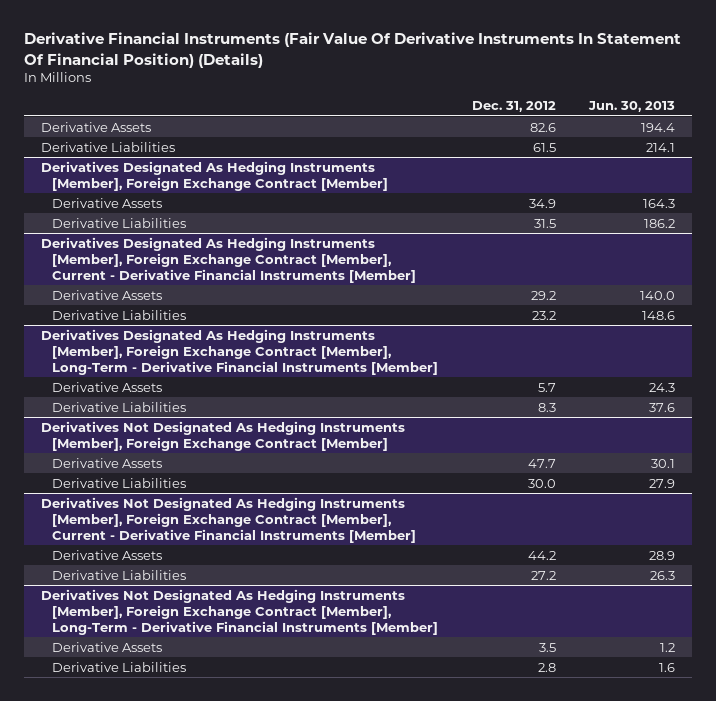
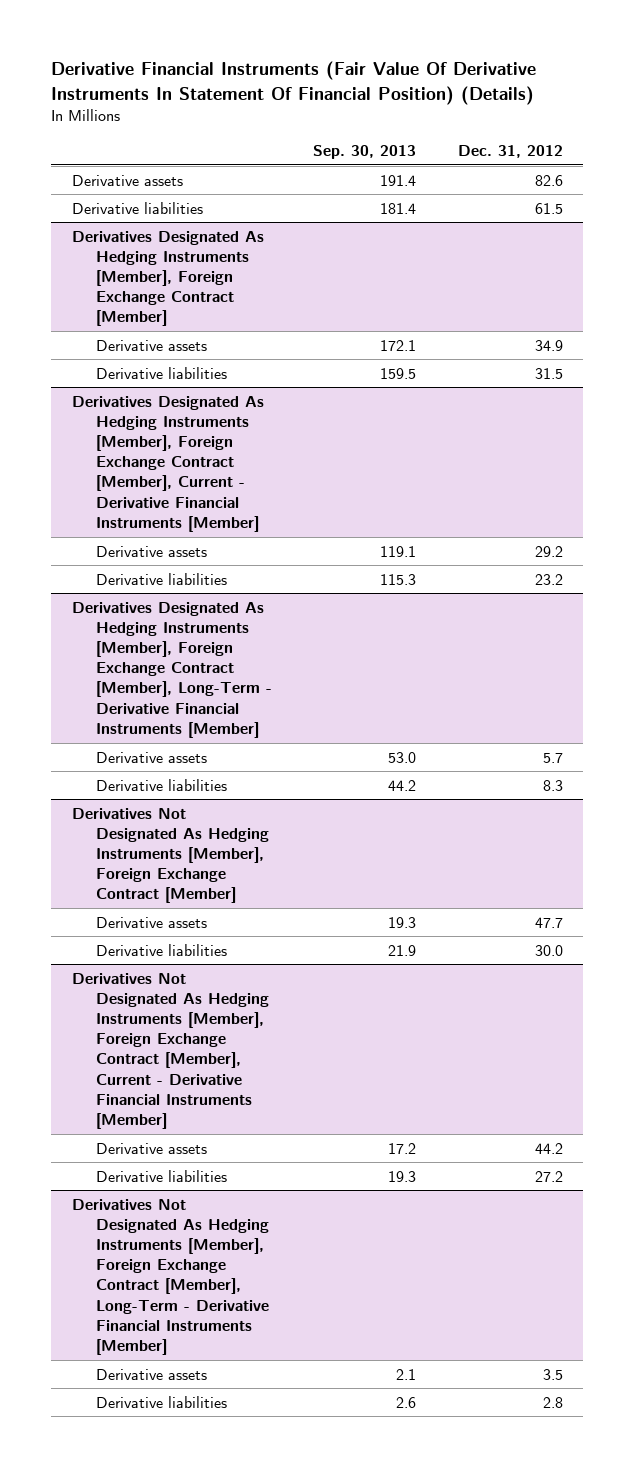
[588,101,676,113] Jun. 30, 2013 -> none
none -> [313,144,417,159] Sep. 30, 2013
[40,121,151,132] Derivative Assets -> [71,174,183,186] Derivative assets
[40,141,175,152] Derivative Liabilities -> [71,201,203,214] Derivative liabilities
[51,197,162,208] Derivative Assets -> [96,339,208,351] Derivative assets
[51,217,186,228] Derivative Liabilities -> [96,366,228,379] Derivative liabilities
[51,289,162,300] Derivative Assets -> [96,545,208,557] Derivative assets
[51,309,186,320] Derivative Liabilities -> [96,572,228,585] Derivative liabilities
[51,381,162,392] Derivative Assets -> [96,751,208,763] Derivative assets
[51,401,186,412] Derivative Liabilities -> [96,778,228,791] Derivative liabilities
[51,457,162,468] Derivative Assets -> [96,916,208,928] Derivative assets
[51,477,186,488] Derivative Liabilities -> [96,943,228,956] Derivative liabilities
[51,549,162,560] Derivative Assets -> [96,1142,208,1154] Derivative assets
[51,569,186,580] Derivative Liabilities -> [96,1169,228,1182] Derivative liabilities
[51,641,162,652] Derivative Assets -> [96,1368,208,1380] Derivative assets
[51,661,186,672] Derivative Liabilities -> [96,1395,228,1408] Derivative liabilities

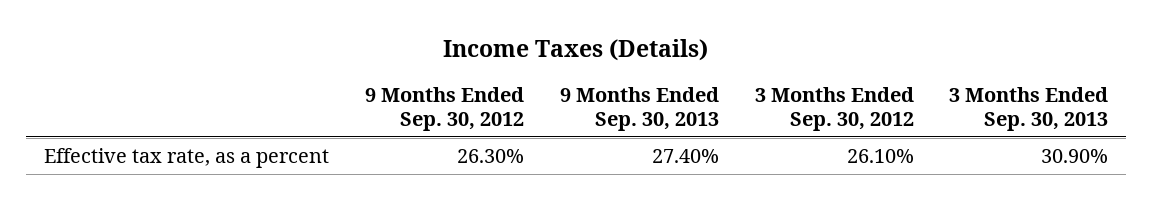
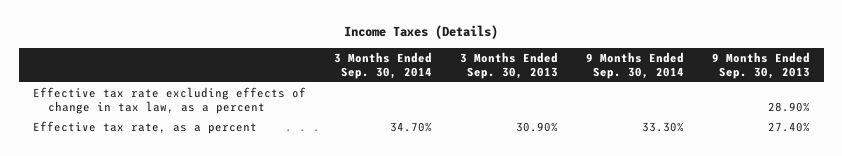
[364,86,524,131] 9 Months Ended Sep. 30, 2012 -> none
[754,86,914,131] 3 Months Ended Sep. 30, 2012 -> none
none -> [333,51,432,79] 3 Months Ended Sep. 30, 2014
none -> [585,51,684,79] 9 Months Ended Sep. 30, 2014
none -> [32,86,306,114] Effective tax rate excluding effects of change in tax law, as a percent

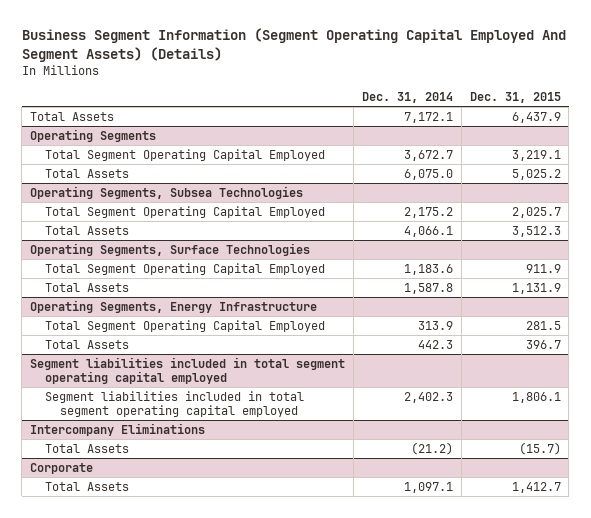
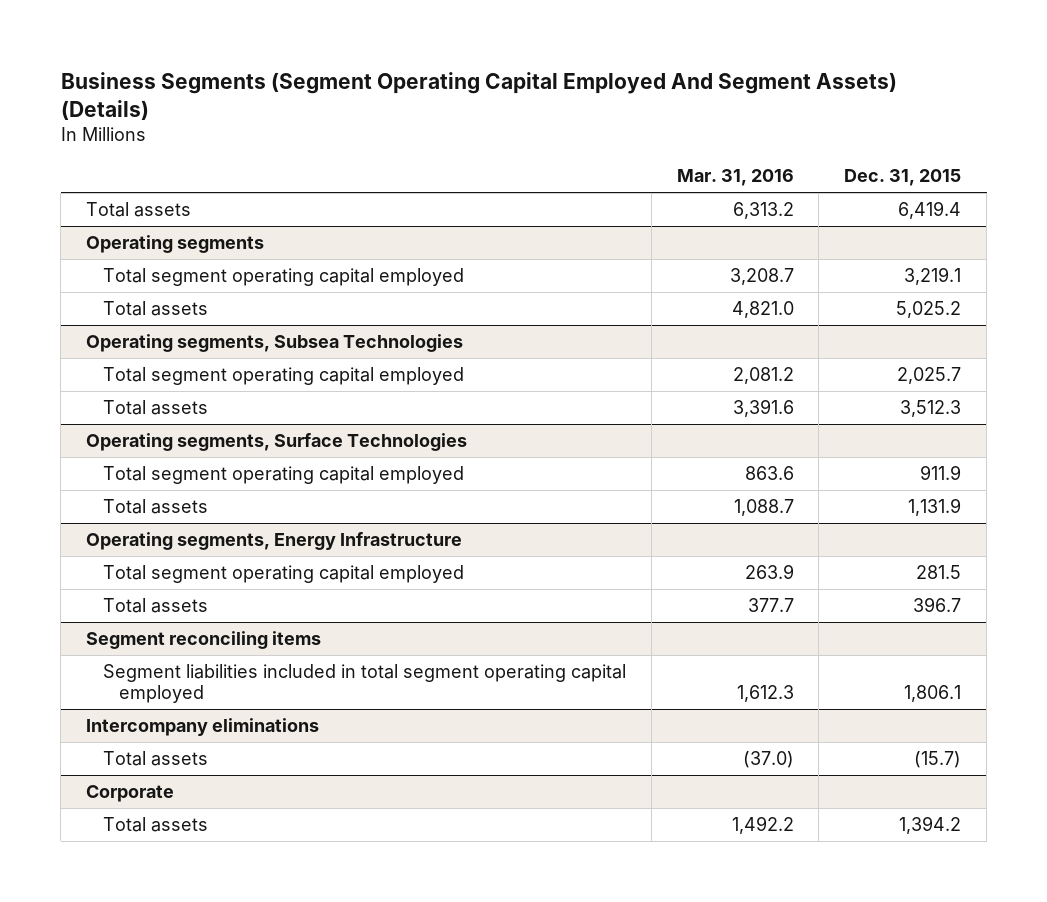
[21,28,566,62] Business Segment Information (Segment Operating Capital Employed And Segment Assets) (Details) -> [60,71,897,120] Business Segments (Segment Operating Capital Employed And Segment Assets) (Details)
[361,91,453,103] Dec. 31, 2014 -> none
none -> [676,169,794,187] Mar. 31, 2016
[30,112,115,122] Total Assets -> [86,201,192,217] Total assets
[511,112,561,124] 6,437.9 -> [898,200,962,219] 6,419.4
[30,129,157,143] Operating Segments -> [86,234,265,253] Operating segments
[45,149,326,162] Total Segment Operating Capital Employed -> [102,267,464,286] Total segment operating capital employed
[45,169,130,179] Total Assets -> [102,300,208,316] Total assets
[30,186,304,200] Operating Segments, Subsea Technologies -> [86,333,464,352] Operating segments, Subsea Technologies
[45,206,326,219] Total Segment Operating Capital Employed -> [102,366,464,385] Total segment operating capital employed
[45,226,130,236] Total Assets -> [102,399,208,415] Total assets
[30,243,311,257] Operating Segments, Surface Technologies -> [86,432,468,451] Operating segments, Surface Technologies
[45,263,326,276] Total Segment Operating Capital Employed -> [102,465,464,484] Total segment operating capital employed
[45,283,130,293] Total Assets -> [102,498,208,514] Total assets
[30,300,318,314] Operating Segments, Energy Infrastructure -> [86,531,463,550] Operating segments, Energy Infrastructure
[45,320,326,333] Total Segment Operating Capital Employed -> [102,564,464,583] Total segment operating capital employed
[45,340,130,350] Total Assets -> [102,597,208,613] Total assets
[30,357,346,384] Segment liabilities included in total segment operating capital employed -> [86,630,322,649] Segment reconciling items
[30,423,206,437] Intercompany Eliminations -> [86,717,320,736] Intercompany eliminations
[45,444,130,454] Total Assets -> [102,750,208,766] Total assets
[45,482,130,492] Total Assets -> [102,816,208,832] Total assets
[511,482,561,494] 1,412.7 -> [899,815,962,834] 1,394.2

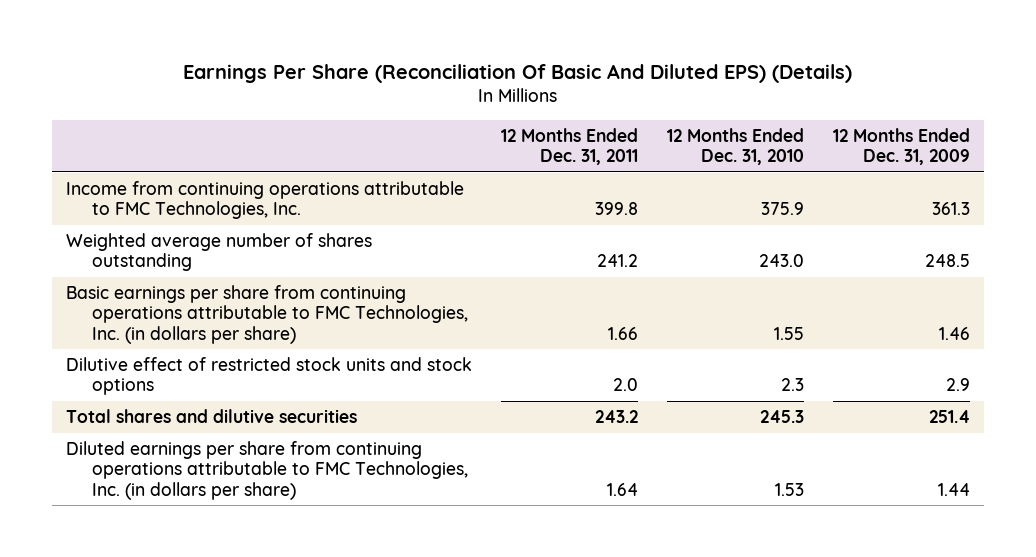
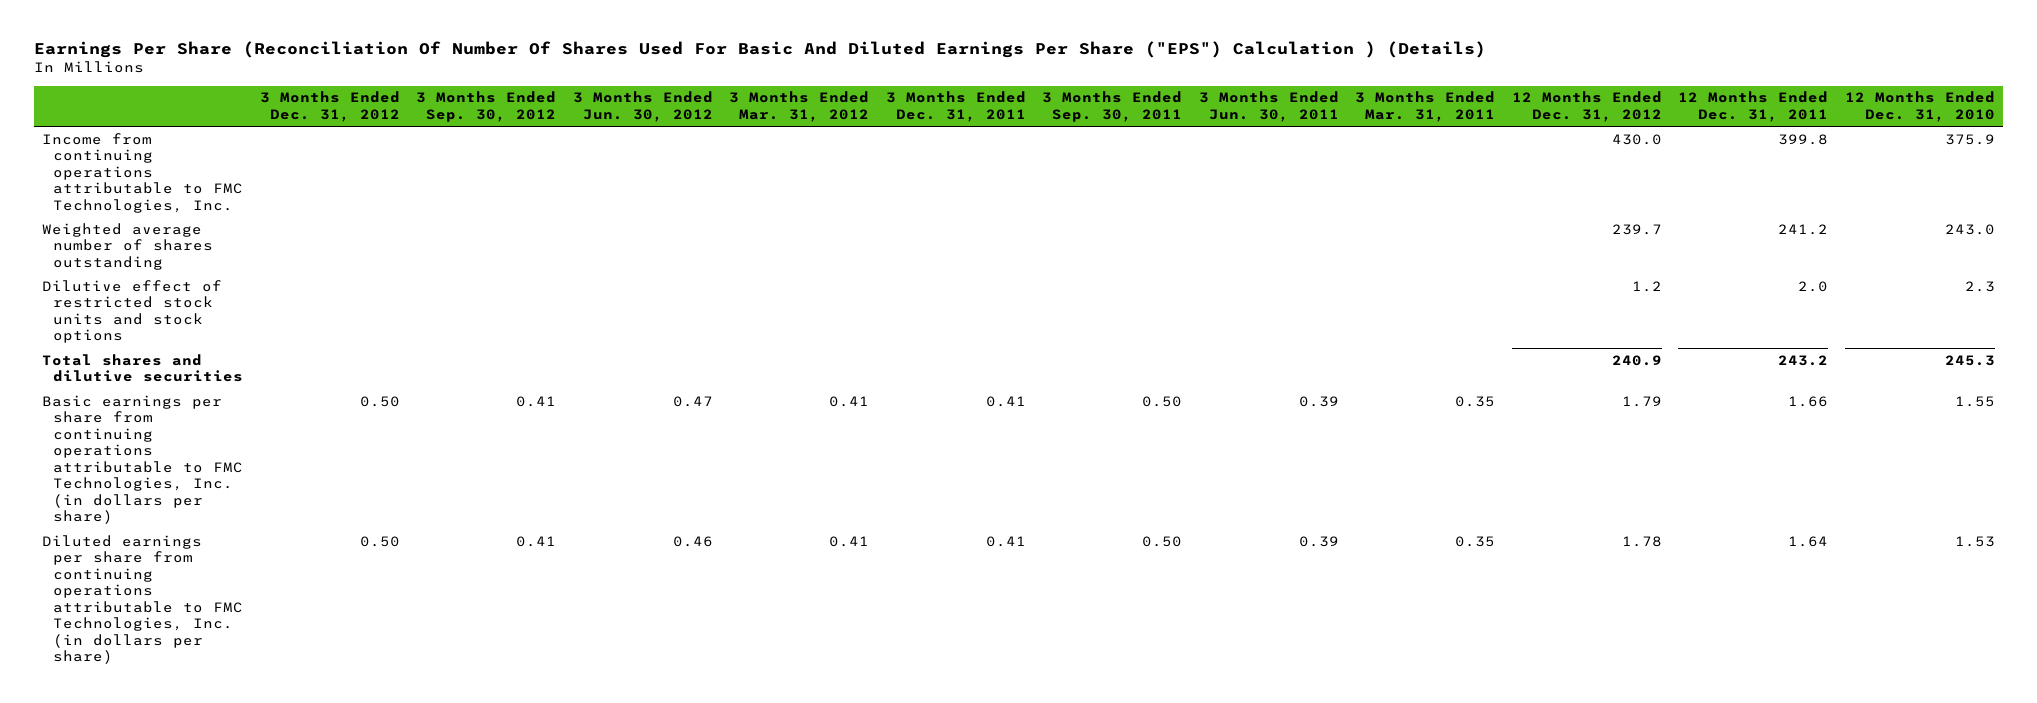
[183,63,853,83] Earnings Per Share (Reconciliation Of Basic And Diluted EPS) (Details) -> [33,41,1486,59] Earnings Per Share (Reconciliation Of Number Of Shares Used For Basic And Diluted Earnings Per Share ("EPS") Calculation ) (Details)
[832,127,970,166] 12 Months Ended Dec. 31, 2009 -> none
none -> [259,91,400,122] 3 Months Ended Dec. 31, 2012
none -> [416,91,557,122] 3 Months Ended Sep. 30, 2012
none -> [572,91,713,122] 3 Months Ended Jun. 30, 2012
none -> [729,91,870,122] 3 Months Ended Mar. 31, 2012
none -> [885,91,1026,122] 3 Months Ended Dec. 31, 2011
none -> [1042,91,1183,122] 3 Months Ended Sep. 30, 2011
none -> [1198,91,1339,122] 3 Months Ended Jun. 30, 2011
none -> [1355,91,1496,122] 3 Months Ended Mar. 31, 2011
none -> [1511,91,1662,122] 12 Months Ended Dec. 31, 2012
[66,285,468,344] Basic earnings per share from continuing operations attributable to FMC Technologies, Inc. (in dollars per share) -> [41,394,244,525] Basic earnings per share from continuing operations attributable to FMC Technologies, Inc. (in dollars per share)

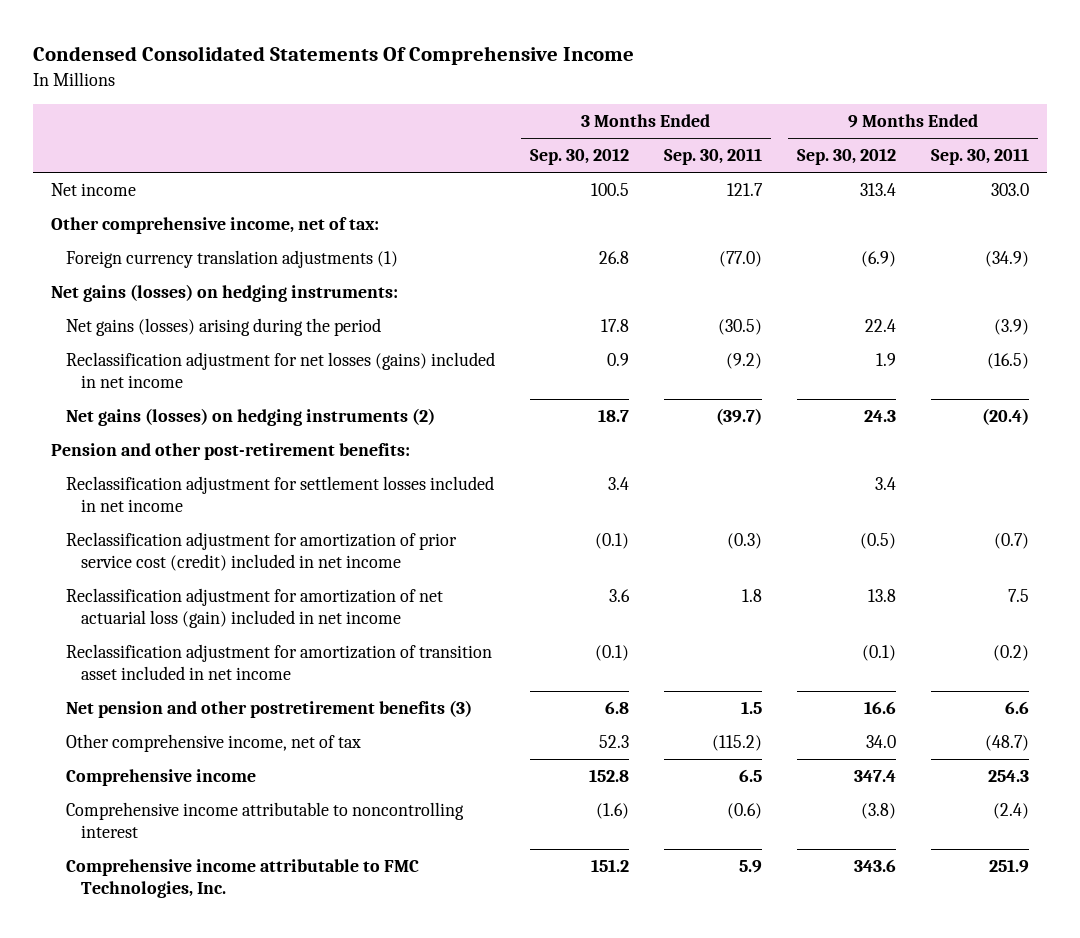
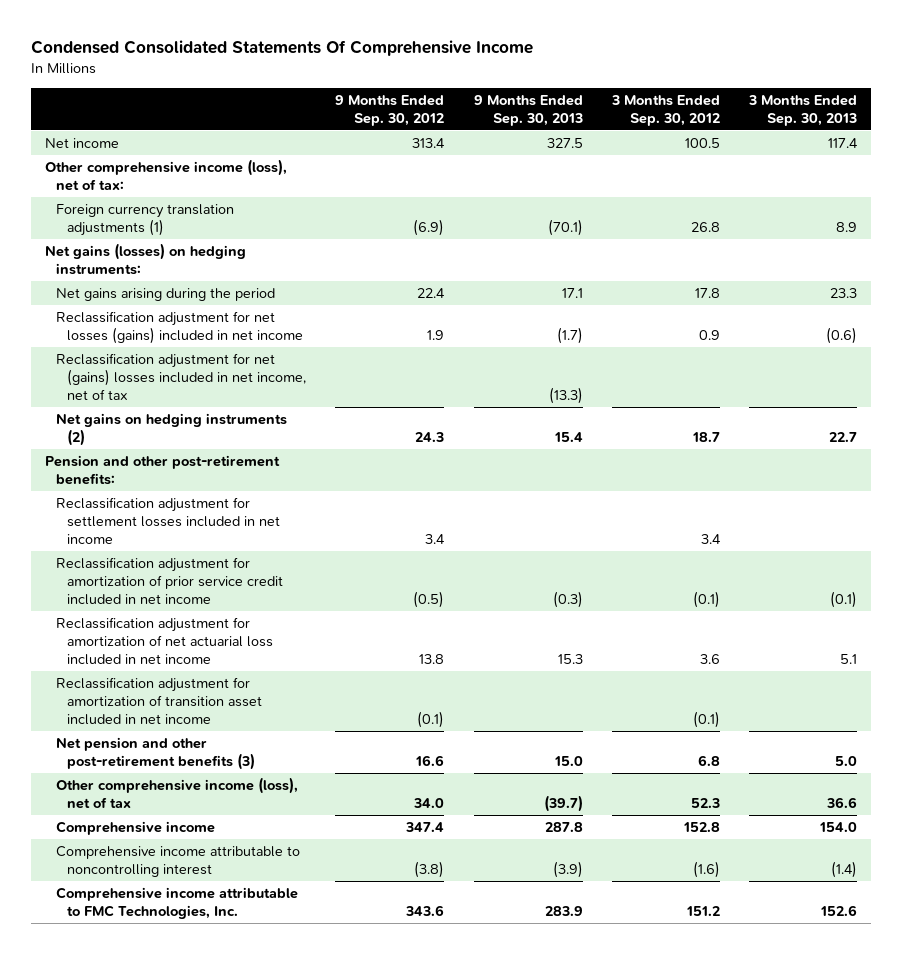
[664,148,763,166] Sep. 30, 2011 -> none
[931,148,1030,166] Sep. 30, 2011 -> none
none -> [473,94,583,126] 9 Months Ended Sep. 30, 2013
none -> [747,94,857,126] 3 Months Ended Sep. 30, 2013
[50,217,379,235] Other comprehensive income, net of tax: -> [45,159,288,191] Other comprehensive income (loss), net of tax:
[65,318,381,337] Net gains (losses) arising during the period -> [56,288,276,302] Net gains arising during the period
none -> [56,353,307,400] Reclassification adjustment for net (gains) losses included in net income, net of tax
[65,408,435,427] Net gains (losses) on hedging instruments (2) -> [56,413,288,446] Net gains on hedging instruments (2)
[65,532,457,571] Reclassification adjustment for amortization of prior service cost (credit) included in net income -> [56,557,284,605] Reclassification adjustment for amortization of prior service credit included in net income
[65,588,443,628] Reclassification adjustment for amortization of net actuarial loss (gain) included in net income -> [56,617,274,665] Reclassification adjustment for amortization of net actuarial loss included in net income
[65,700,472,719] Net pension and other postretirement benefits (3) -> [56,737,256,770] Net pension and other post-retirement benefits (3)
[65,734,361,753] Other comprehensive income, net of tax -> [56,777,299,809] Other comprehensive income (loss), net of tax

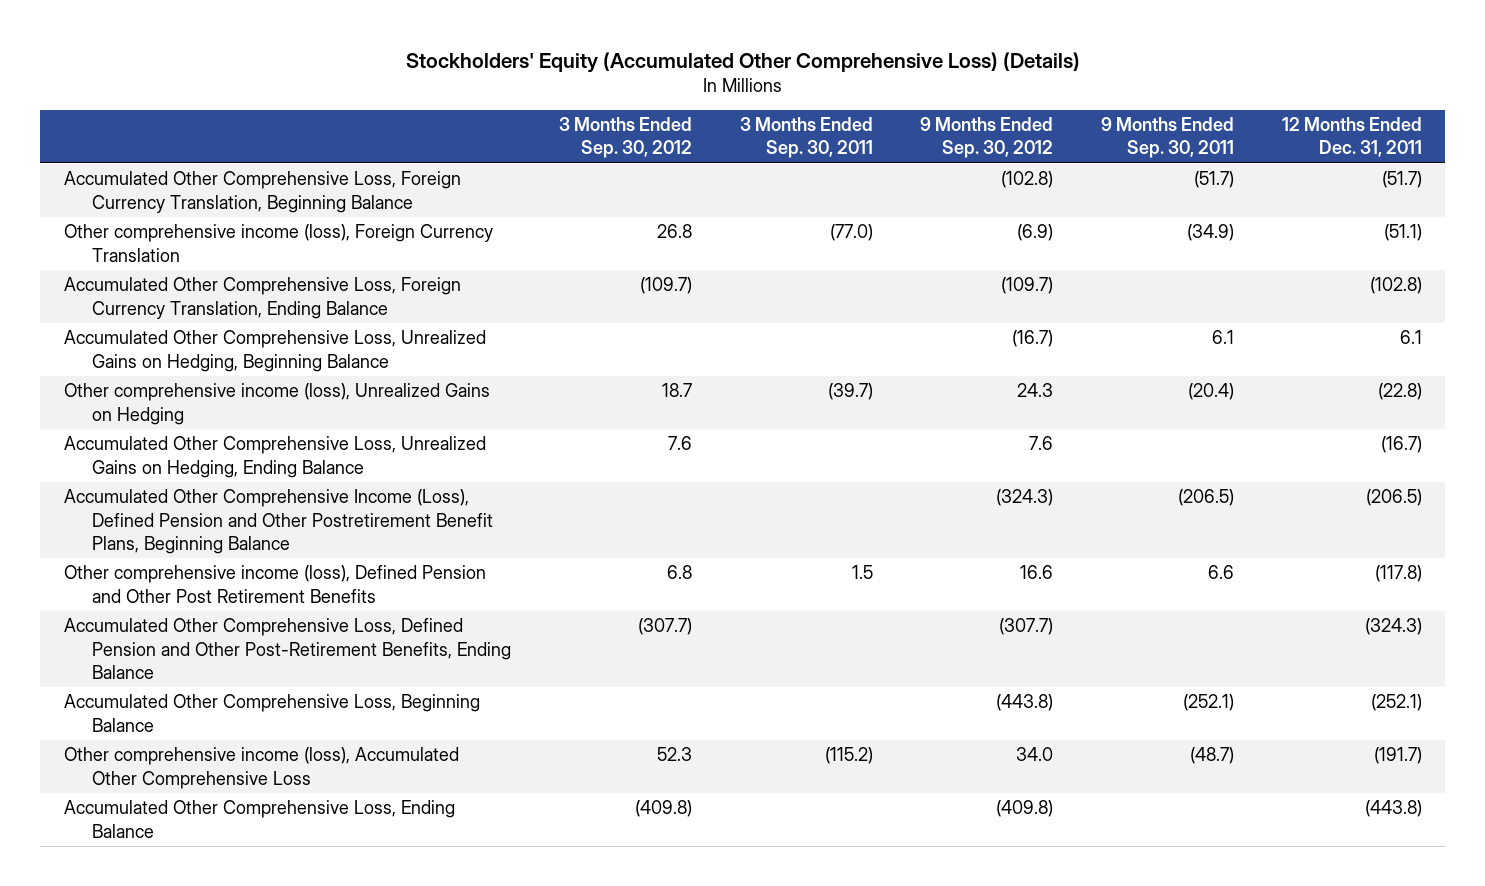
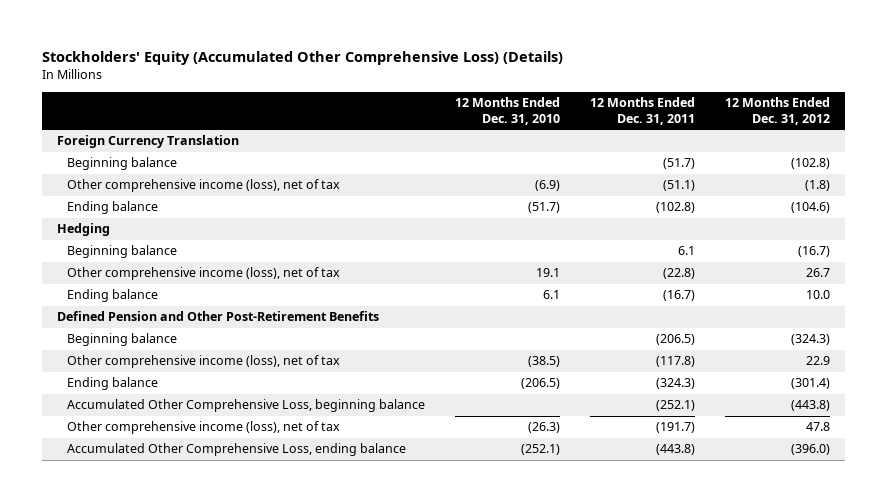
[558,117,692,159] 3 Months Ended Sep. 30, 2012 -> none
[739,117,873,159] 3 Months Ended Sep. 30, 2011 -> none
[920,117,1054,159] 9 Months Ended Sep. 30, 2012 -> none
[1100,117,1234,159] 9 Months Ended Sep. 30, 2011 -> none
none -> [455,96,561,125] 12 Months Ended Dec. 31, 2010
none -> [725,96,831,125] 12 Months Ended Dec. 31, 2012
none -> [57,135,240,149] Foreign Currency Translation
[63,171,461,213] Accumulated Other Comprehensive Loss, Foreign Currency Translation, Beginning Balance -> [67,157,178,171] Beginning balance
[63,224,493,262] Other comprehensive income (loss), Foreign Currency Translation -> [67,179,341,193] Other comprehensive income (loss), net of tax
[63,277,461,319] Accumulated Other Comprehensive Loss, Foreign Currency Translation, Ending Balance -> [67,201,159,215] Ending balance
none -> [57,223,111,237] Hedging
[63,330,486,372] Accumulated Other Comprehensive Loss, Unrealized Gains on Hedging, Beginning Balance -> [67,245,178,259] Beginning balance
[63,383,490,425] Other comprehensive income (loss), Unrealized Gains on Hedging -> [67,267,341,281] Other comprehensive income (loss), net of tax
[63,436,486,478] Accumulated Other Comprehensive Loss, Unrealized Gains on Hedging, Ending Balance -> [67,289,159,303] Ending balance
none -> [57,311,380,322] Defined Pension and Other Post-Retirement Benefits
[63,489,494,554] Accumulated Other Comprehensive Income (Loss), Defined Pension and Other Postretirement Benefit Plans, Beginning Balance -> [67,333,178,347] Beginning balance
[63,565,486,603] Other comprehensive income (loss), Defined Pension and Other Post Retirement Benefits -> [67,355,341,369] Other comprehensive income (loss), net of tax
[63,618,512,679] Accumulated Other Comprehensive Loss, Defined Pension and Other Post-Retirement Benefits, Ending Balance -> [67,377,159,391] Ending balance
[63,694,480,732] Accumulated Other Comprehensive Loss, Beginning Balance -> [67,399,426,413] Accumulated Other Comprehensive Loss, beginning balance
[63,747,459,789] Other comprehensive income (loss), Accumulated Other Comprehensive Loss -> [67,421,341,435] Other comprehensive income (loss), net of tax
[63,800,455,838] Accumulated Other Comprehensive Loss, Ending Balance -> [67,443,407,457] Accumulated Other Comprehensive Loss, ending balance

